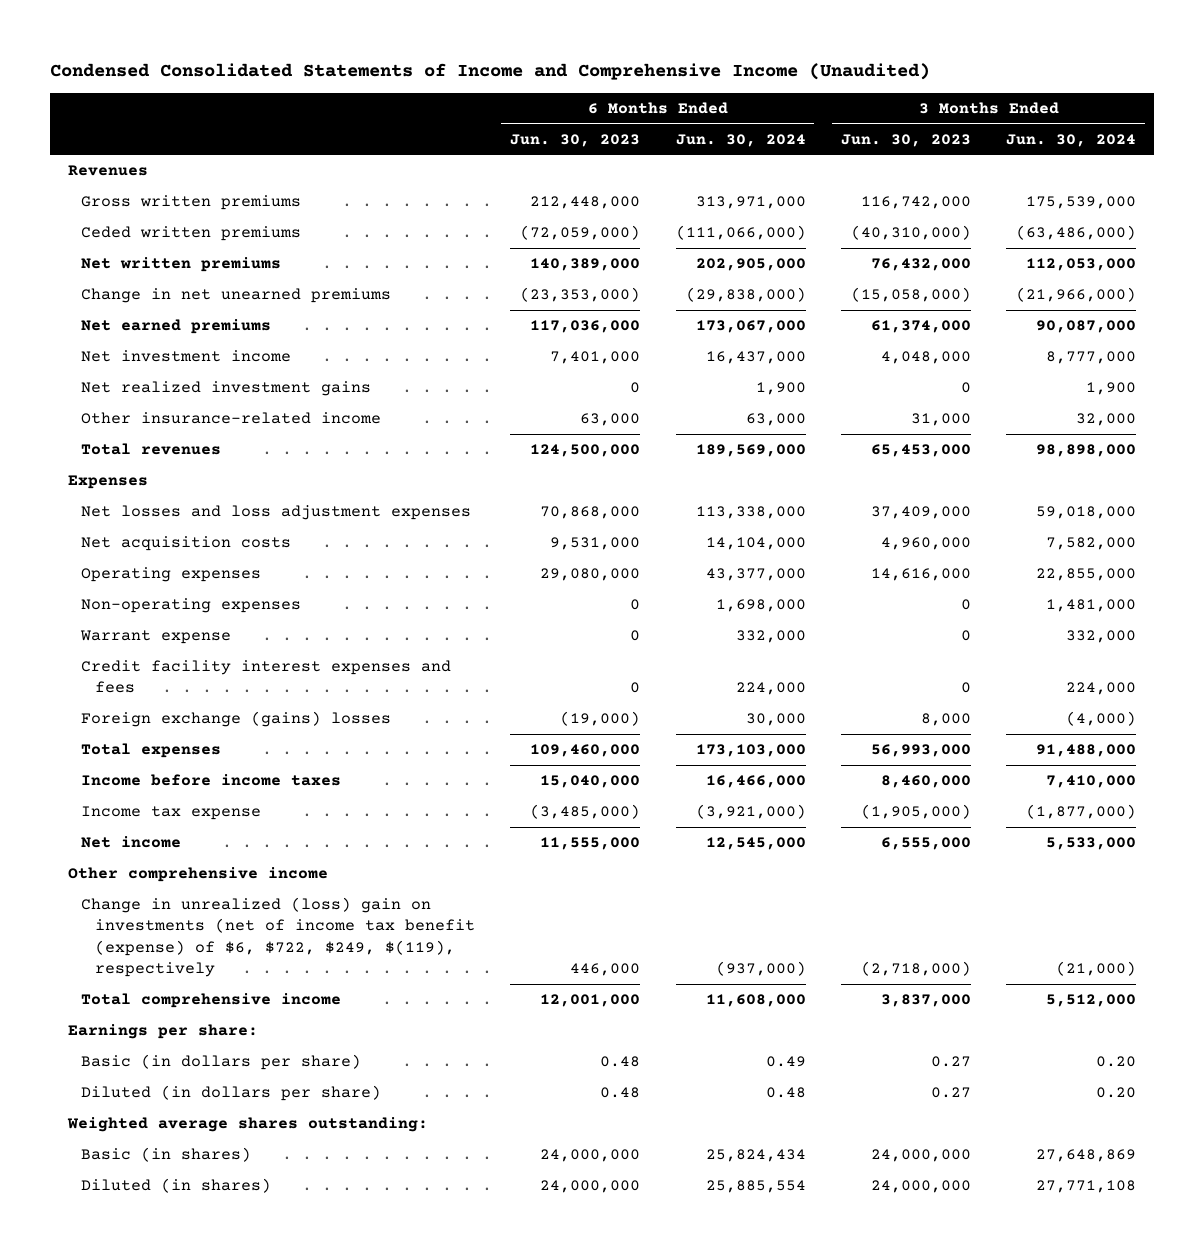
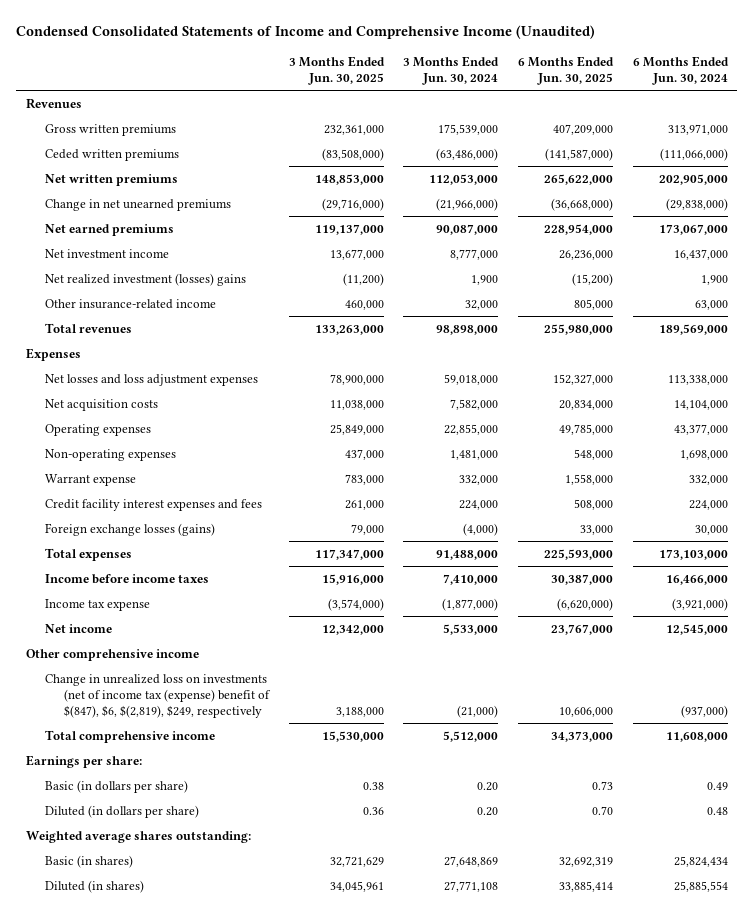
[510,133,641,147] Jun. 30, 2023 -> none
[840,133,971,147] Jun. 30, 2023 -> none
none -> [288,55,385,85] 3 Months Ended Jun. 30, 2025
none -> [517,55,614,85] 6 Months Ended Jun. 30, 2025
[81,381,372,397] Net realized investment gains -> [45,272,247,286] Net realized investment (losses) gains
[81,711,392,728] Foreign exchange (gains) losses -> [45,522,216,536] Foreign exchange losses (gains)
[81,897,475,977] Change in unrealized (loss) gain on investments (net of income tax benefit (expense) of $6, $722, $249, $(119), respectively -> [45,673,272,719] Change in unrealized loss on investments (net of income tax (expense) benefit of $(847), $6, $(2,819), $249, respectively

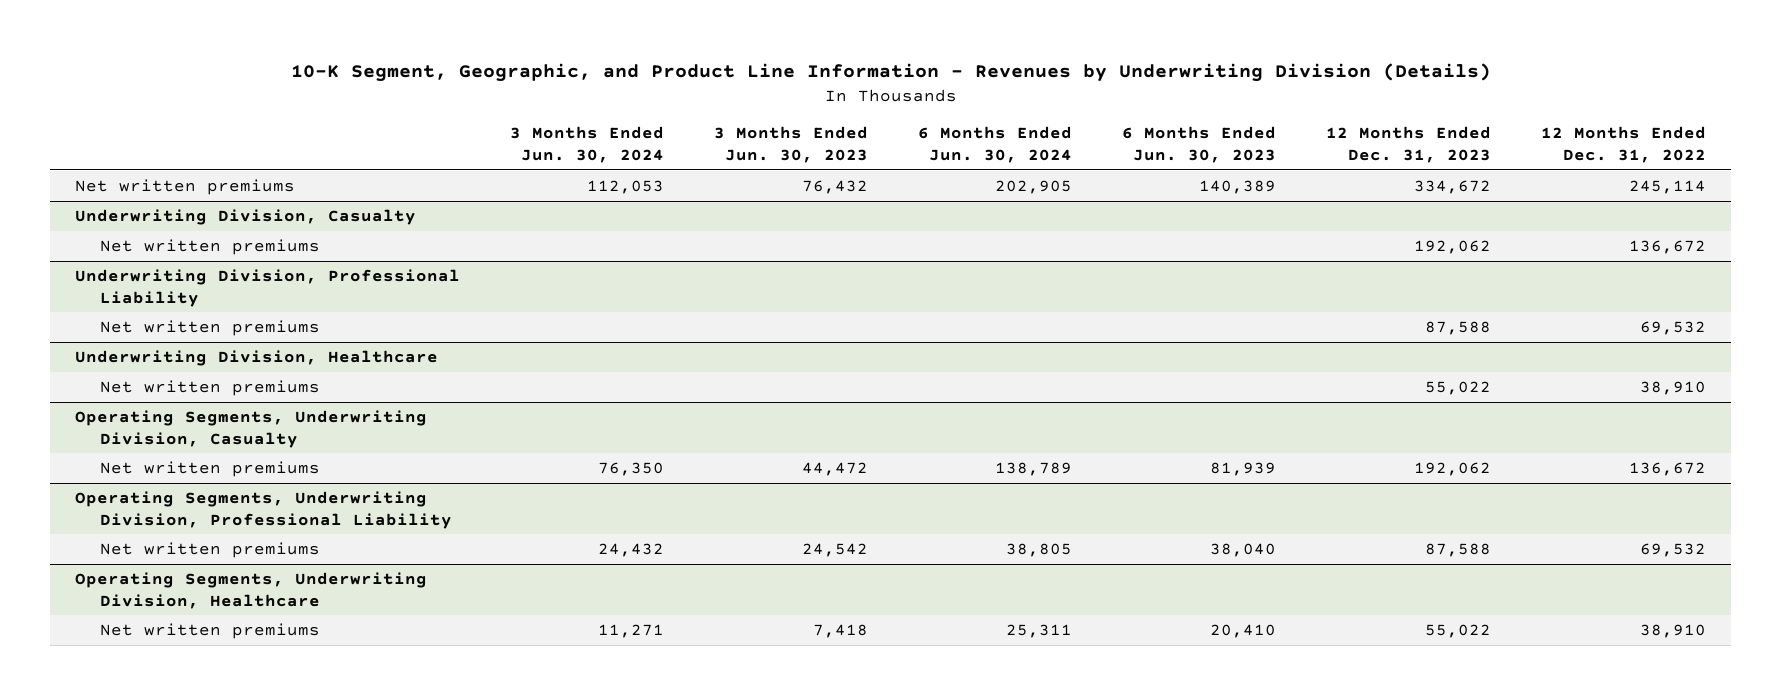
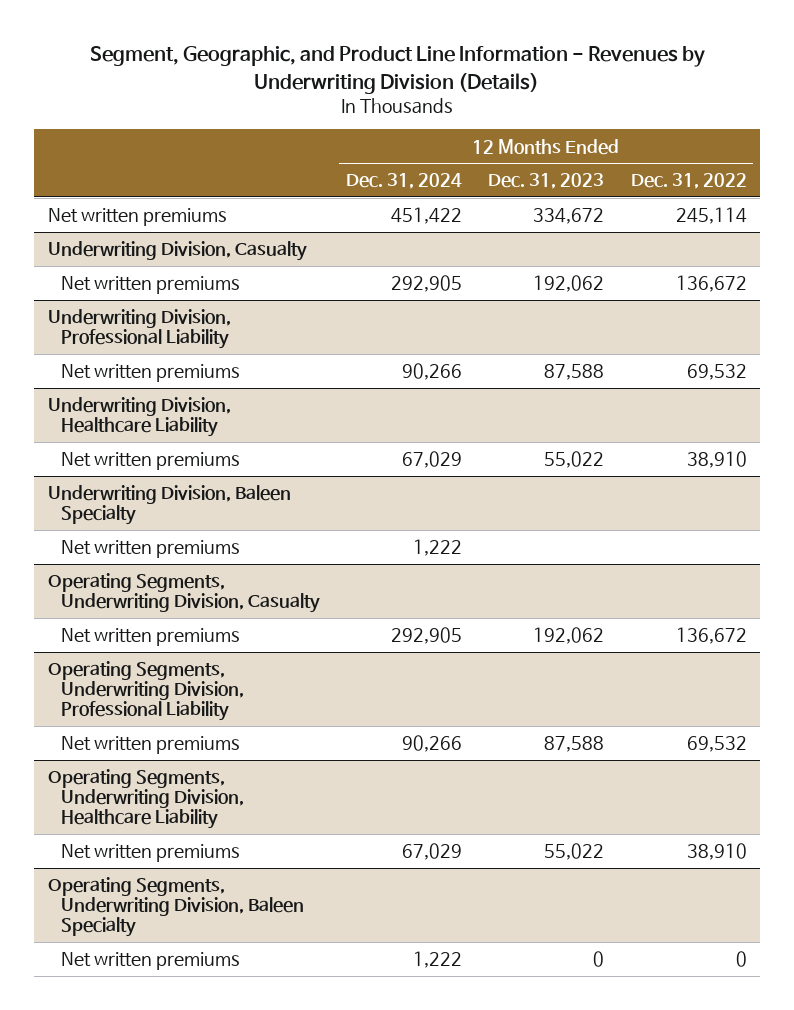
[290,63,1491,83] 10-K Segment, Geographic, and Product Line Information - Revenues by Underwriting Division (Details) -> [90,46,706,94] Segment, Geographic, and Product Line Information - Revenues by Underwriting Division (Details)
[510,125,665,163] 3 Months Ended Jun. 30, 2024 -> none
[714,125,869,163] 3 Months Ended Jun. 30, 2023 -> none
[918,125,1073,163] 6 Months Ended Jun. 30, 2024 -> none
[1122,125,1277,163] 6 Months Ended Jun. 30, 2023 -> none
none -> [346,173,463,190] Dec. 31, 2024
[75,349,439,366] Underwriting Division, Healthcare -> [47,397,231,438] Underwriting Division, Healthcare Liability
none -> [47,485,291,526] Underwriting Division, Baleen Specialty
none -> [60,540,240,559] Net written premiums
[75,571,428,609] Operating Segments, Underwriting Division, Healthcare -> [47,769,244,830] Operating Segments, Underwriting Division, Healthcare Liability
none -> [47,877,304,938] Operating Segments, Underwriting Division, Baleen Specialty
none -> [60,952,240,971] Net written premiums

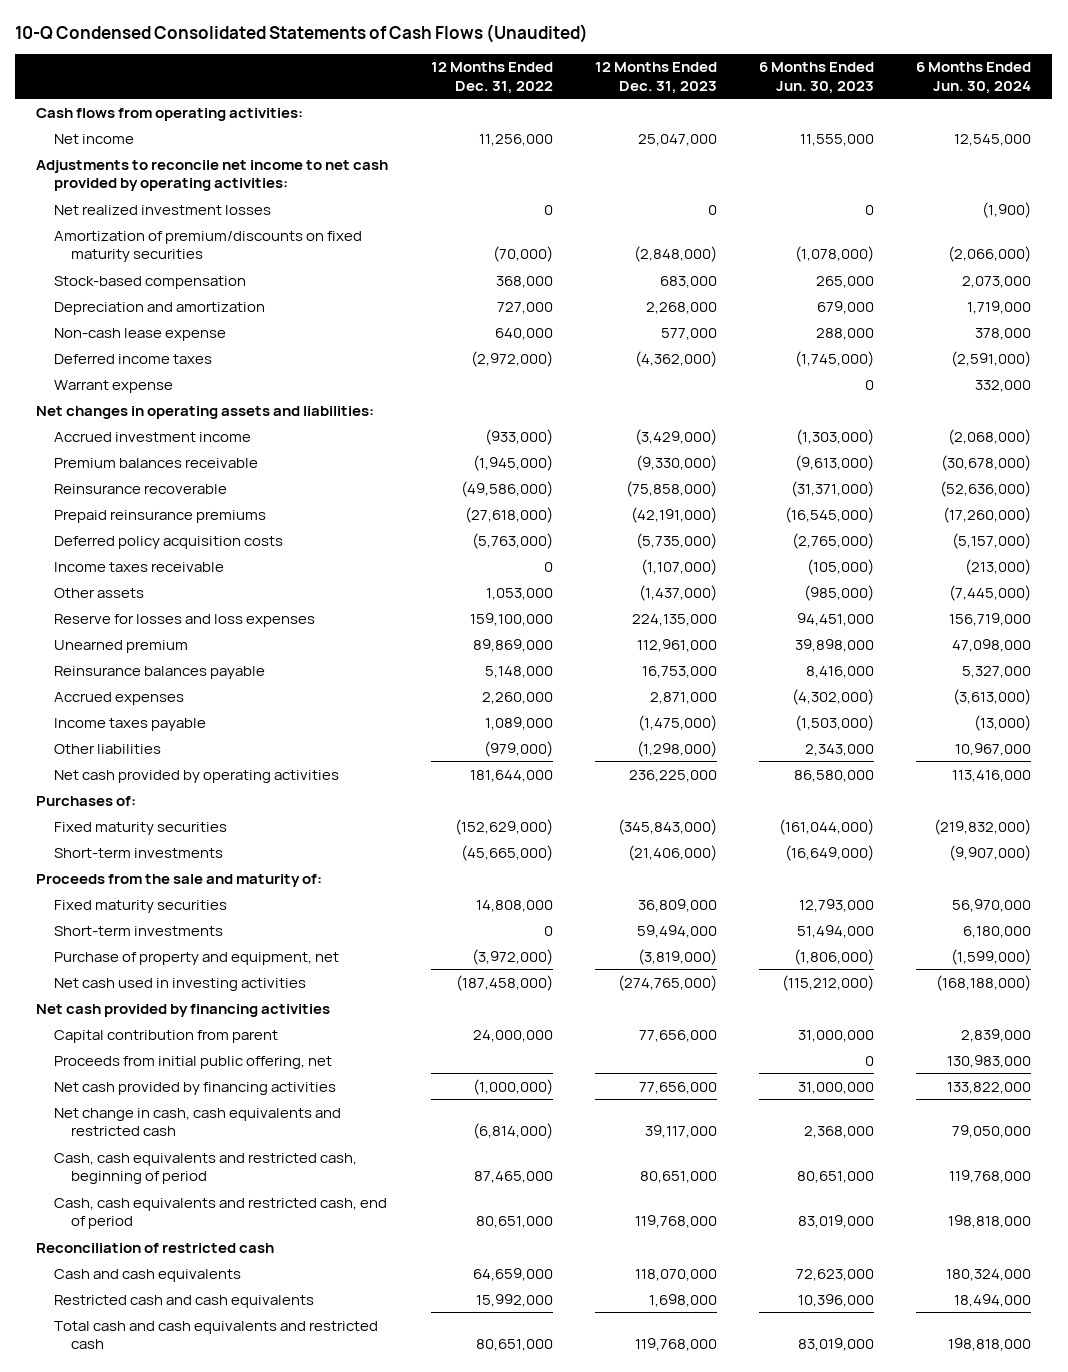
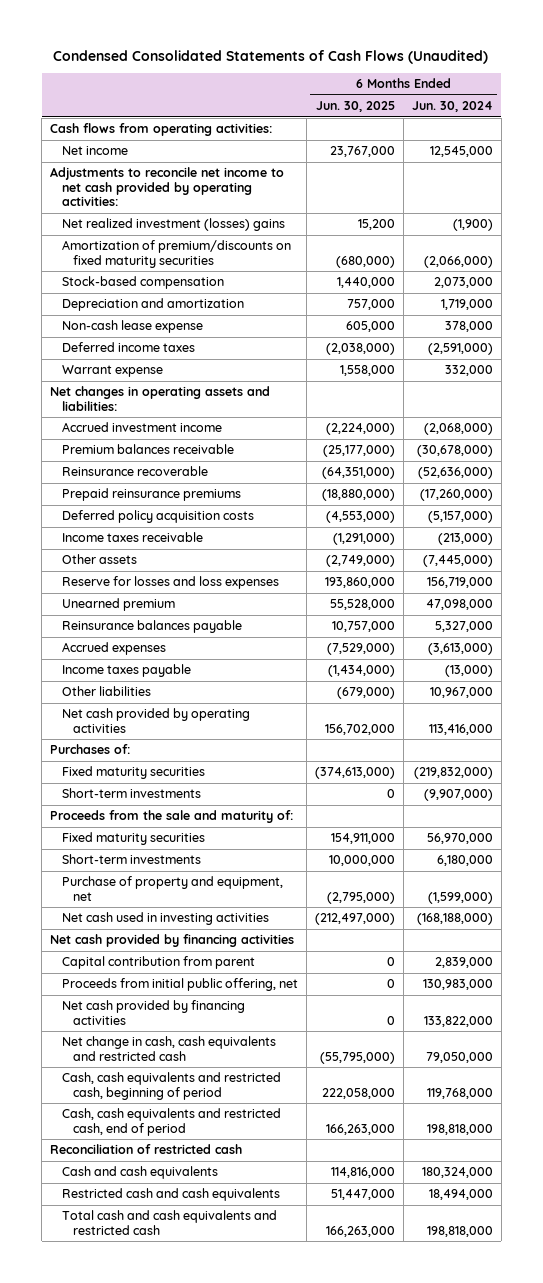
[15,23,589,43] 10-Q Condensed Consolidated Statements of Cash Flows (Unaudited) -> [53,49,489,64] Condensed Consolidated Statements of Cash Flows (Unaudited)
[430,62,553,94] 12 Months Ended Dec. 31, 2022 -> none
[594,62,717,94] 12 Months Ended Dec. 31, 2023 -> none
[758,62,874,94] 6 Months Ended Jun. 30, 2023 -> none
none -> [315,101,395,113] Jun. 30, 2025
[53,204,271,215] Net realized investment losses -> [61,218,285,232] Net realized investment (losses) gains

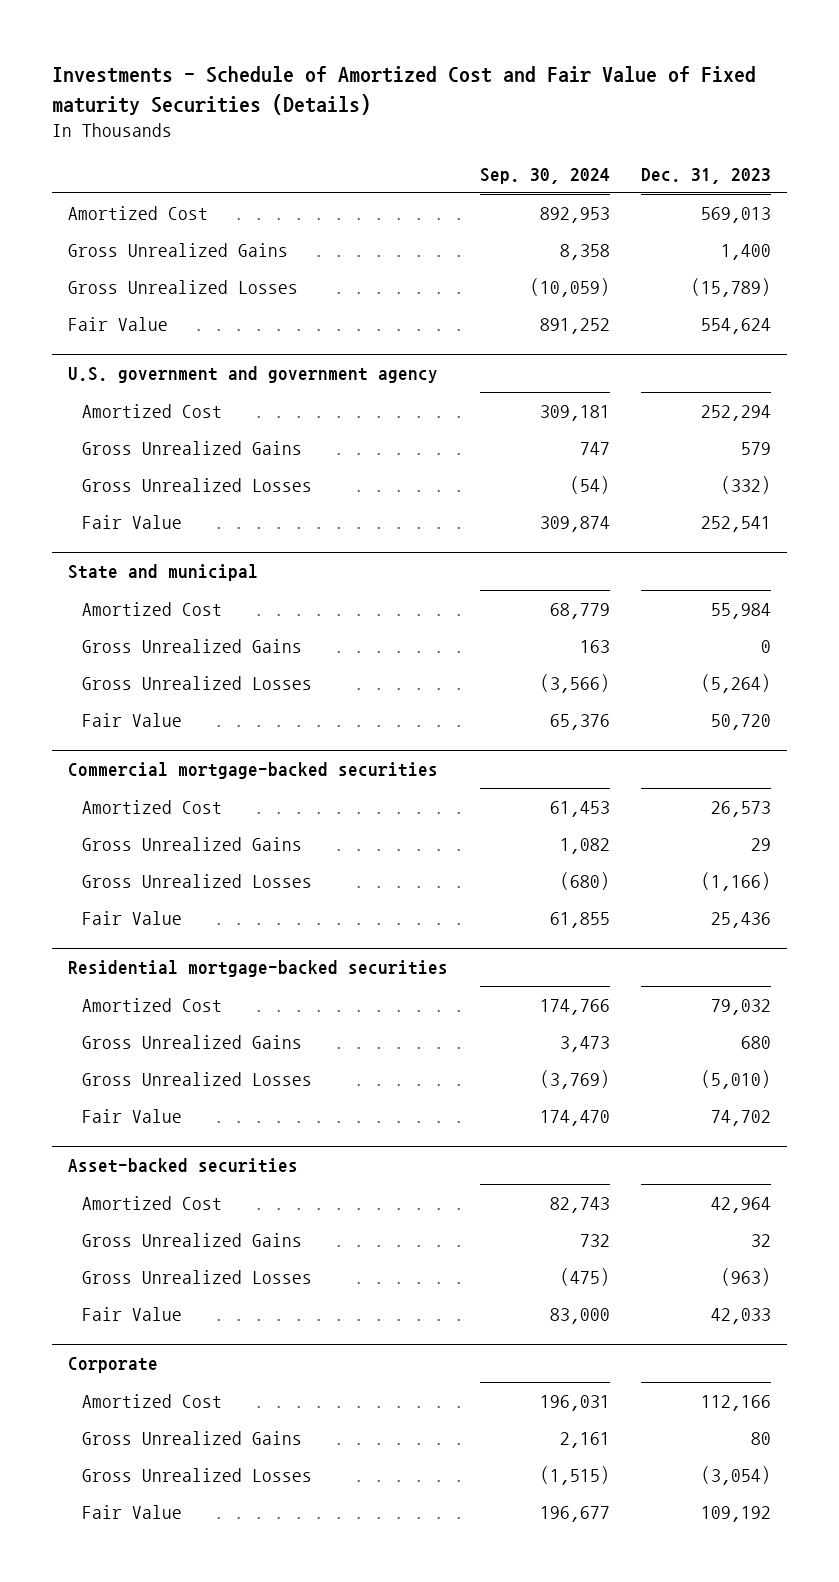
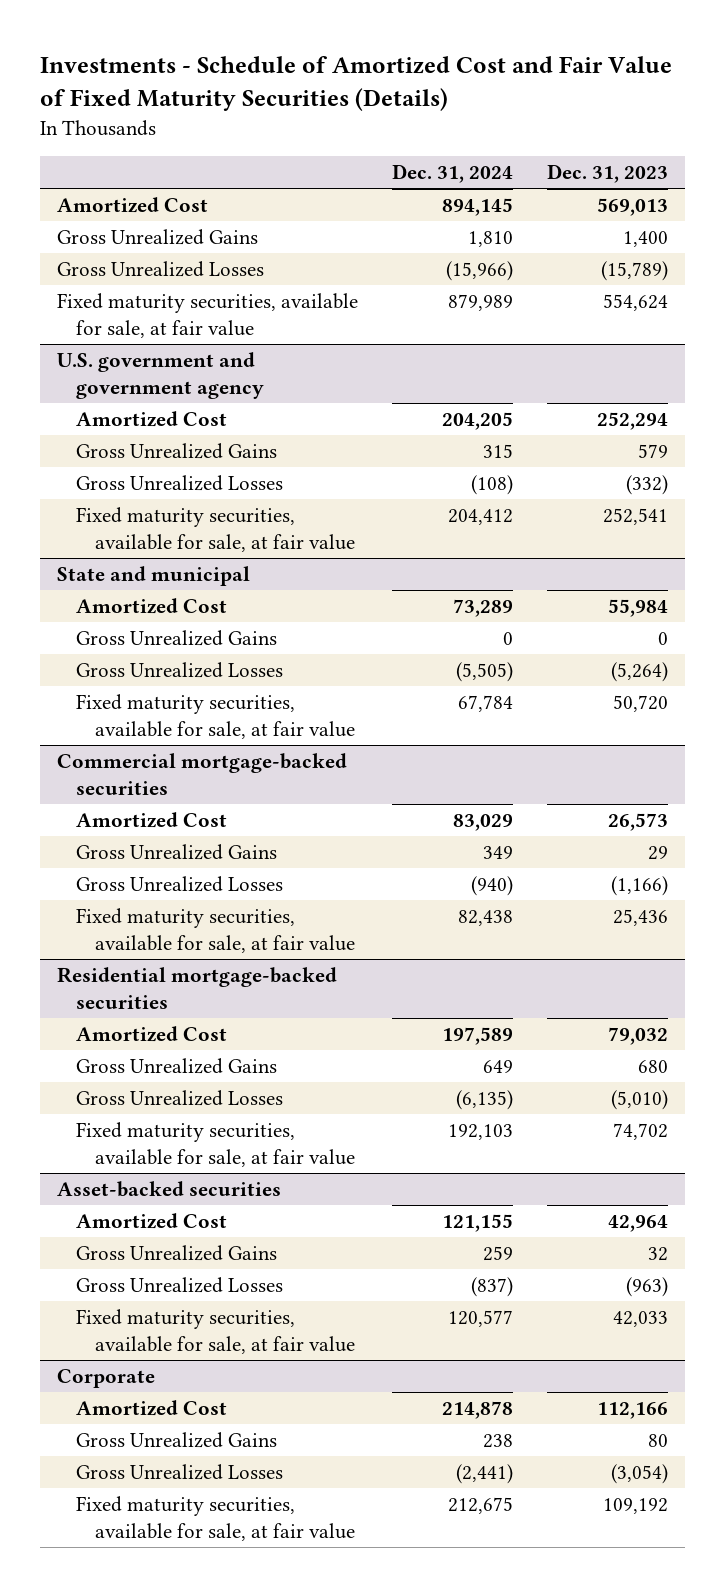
[51,66,756,115] Investments - Schedule of Amortized Cost and Fair Value of Fixed maturity Securities (Details) -> [40,56,673,112] Investments - Schedule of Amortized Cost and Fair Value of Fixed Maturity Securities (Details)
[479,167,610,184] Sep. 30, 2024 -> none
none -> [392,163,514,183] Dec. 31, 2024
[67,316,168,331] Fair Value -> [57,292,359,338] Fixed maturity securities, available for sale, at fair value
[81,514,182,529] Fair Value -> [75,506,355,552] Fixed maturity securities, available for sale, at fair value
[81,712,182,727] Fair Value -> [75,693,355,739] Fixed maturity securities, available for sale, at fair value
[81,910,182,925] Fair Value -> [75,907,355,953] Fixed maturity securities, available for sale, at fair value
[81,1108,182,1123] Fair Value -> [75,1121,355,1167] Fixed maturity securities, available for sale, at fair value
[81,1306,182,1321] Fair Value -> [75,1308,355,1354] Fixed maturity securities, available for sale, at fair value
[81,1504,182,1519] Fair Value -> [75,1495,355,1541] Fixed maturity securities, available for sale, at fair value

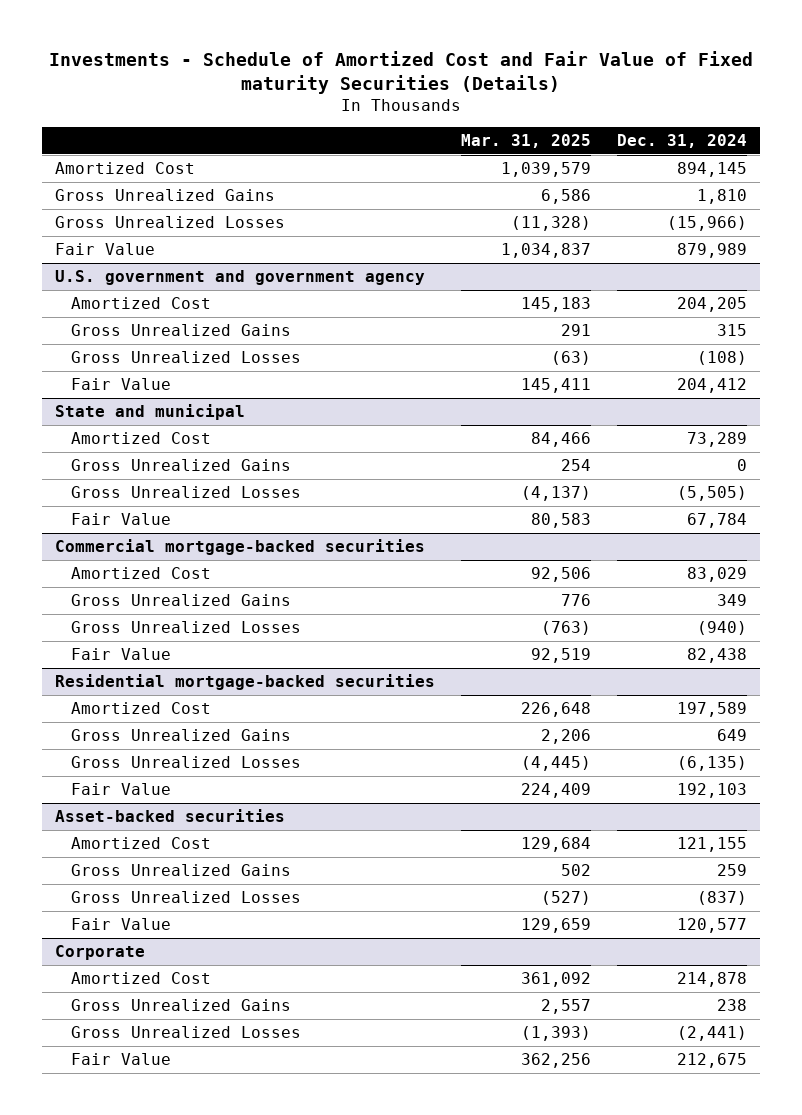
[40,56,673,112] Investments - Schedule of Amortized Cost and Fair Value of Fixed Maturity Securities (Details) -> [49,51,754,95] Investments - Schedule of Amortized Cost and Fair Value of Fixed maturity Securities (Details)
[547,163,669,183] Dec. 31, 2023 -> none
none -> [461,134,592,149] Mar. 31, 2025
[57,292,359,338] Fixed maturity securities, available for sale, at fair value -> [55,243,156,256] Fair Value
[75,506,355,552] Fixed maturity securities, available for sale, at fair value -> [71,378,172,391] Fair Value
[75,693,355,739] Fixed maturity securities, available for sale, at fair value -> [71,513,172,526] Fair Value
[75,907,355,953] Fixed maturity securities, available for sale, at fair value -> [71,648,172,661] Fair Value
[75,1121,355,1167] Fixed maturity securities, available for sale, at fair value -> [71,783,172,796] Fair Value
[75,1308,355,1354] Fixed maturity securities, available for sale, at fair value -> [71,918,172,931] Fair Value
[75,1495,355,1541] Fixed maturity securities, available for sale, at fair value -> [71,1053,172,1066] Fair Value

